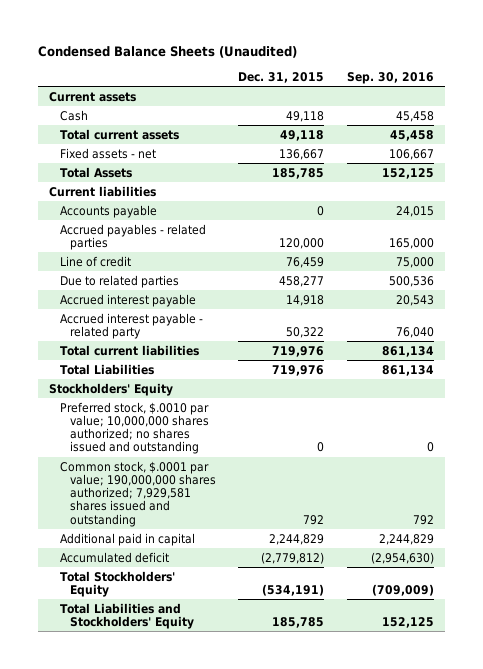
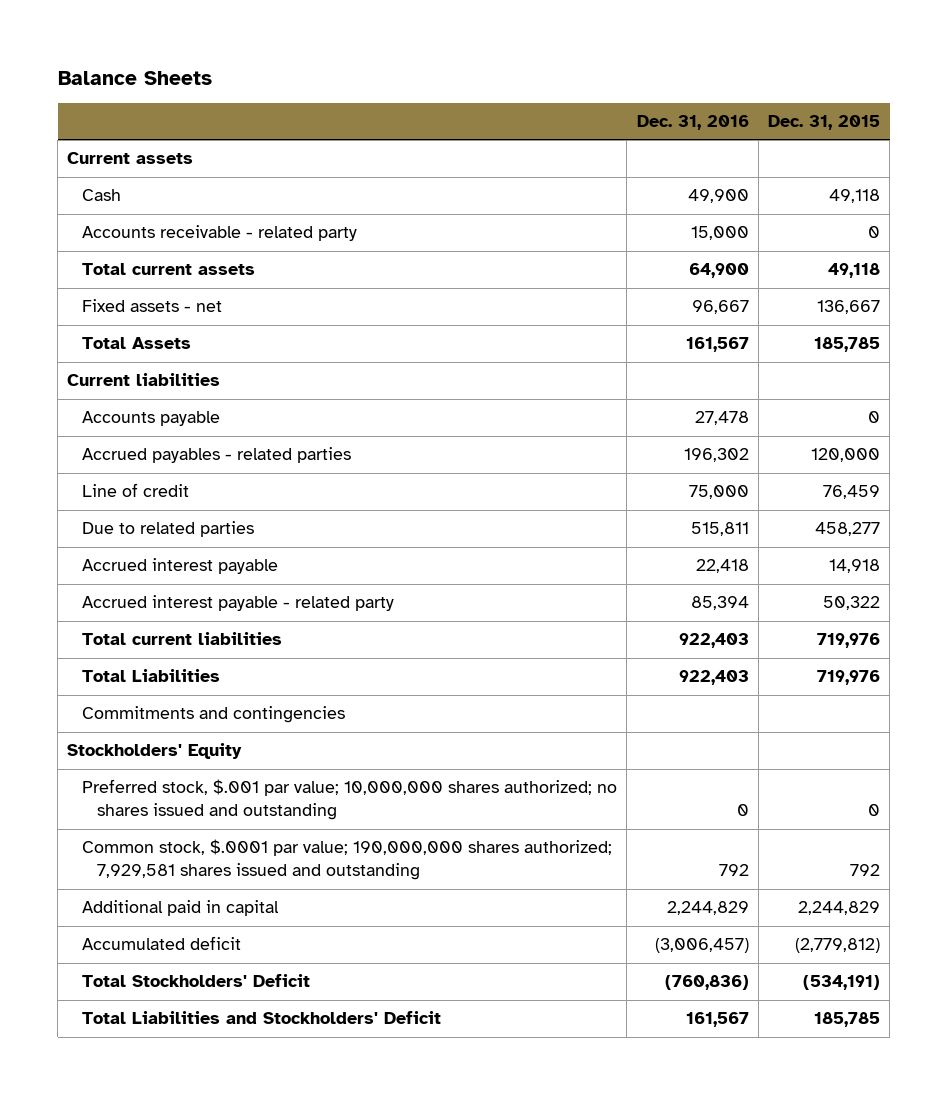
[38,45,298,58] Condensed Balance Sheets (Unaudited) -> [57,71,212,86] Balance Sheets
[346,71,434,84] Sep. 30, 2016 -> none
none -> [636,115,749,131] Dec. 31, 2016
none -> [82,225,358,242] Accounts receivable - related party
none -> [82,706,346,724] Commitments and contingencies
[59,401,209,455] Preferred stock, $.0010 par value; 10,000,000 shares authorized; no shares issued and outstanding -> [82,779,618,821] Preferred stock, $.001 par value; 10,000,000 shares authorized; no shares issued and outstanding
[59,570,175,597] Total Stockholders' Equity -> [82,974,311,988] Total Stockholders' Deficit
[59,602,194,629] Total Liabilities and Stockholders' Equity -> [82,1011,442,1025] Total Liabilities and Stockholders' Deficit

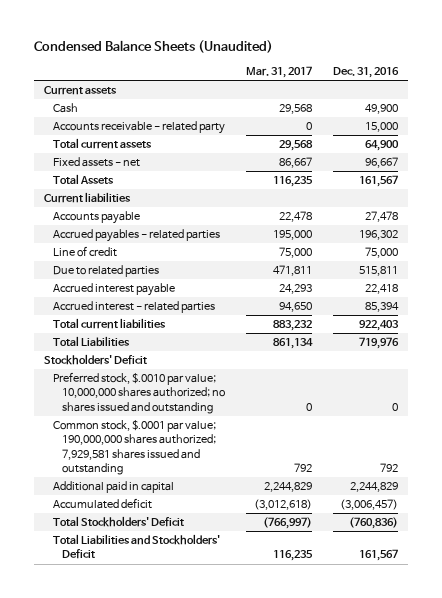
[57,71,212,86] Balance Sheets -> [33,40,273,54] Condensed Balance Sheets (Unaudited)
[768,115,881,131] Dec. 31, 2015 -> none
none -> [245,66,312,79] Mar. 31, 2017
[82,595,395,612] Accrued interest payable - related party -> [53,301,216,314] Accrued interest - related parties
[82,706,346,724] Commitments and contingencies -> none
[678,670,749,686] 922,403 -> [358,337,399,350] 719,976
[67,743,243,760] Stockholders' Equity -> [44,354,148,366] Stockholders' Deficit
[82,779,618,821] Preferred stock, $.001 par value; 10,000,000 shares authorized; no shares issued and outstanding -> [53,372,225,414] Preferred stock, $.0010 par value; 10,000,000 shares authorized; no shares issued and outstanding

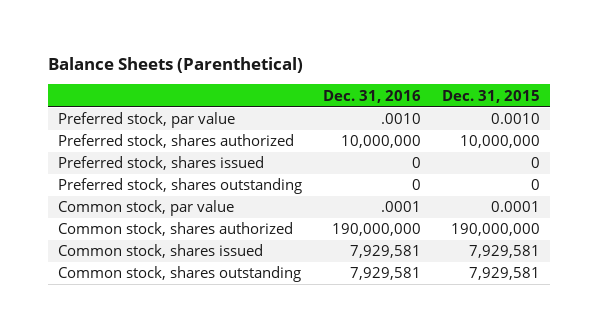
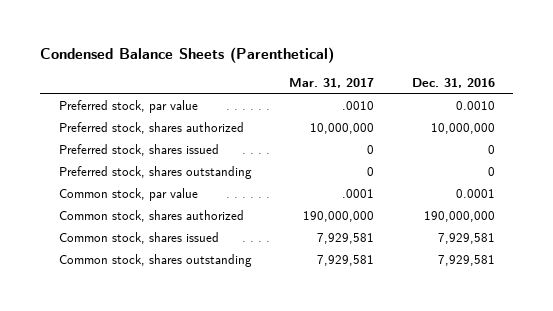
[47,57,303,74] Balance Sheets (Parenthetical) -> [39,47,334,64] Condensed Balance Sheets (Parenthetical)
[441,89,540,103] Dec. 31, 2015 -> none
none -> [289,78,375,89] Mar. 31, 2017
[380,113,421,125] .0010 -> [455,101,495,111] 0.0010
[380,201,421,213] .0001 -> [455,189,495,199] 0.0001

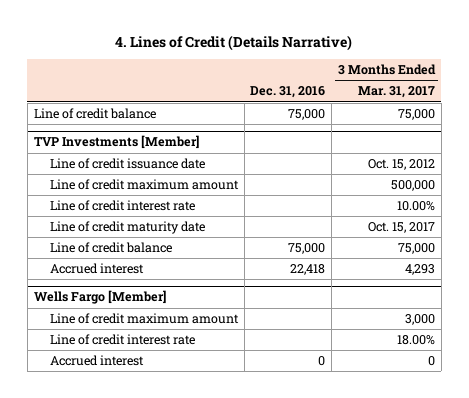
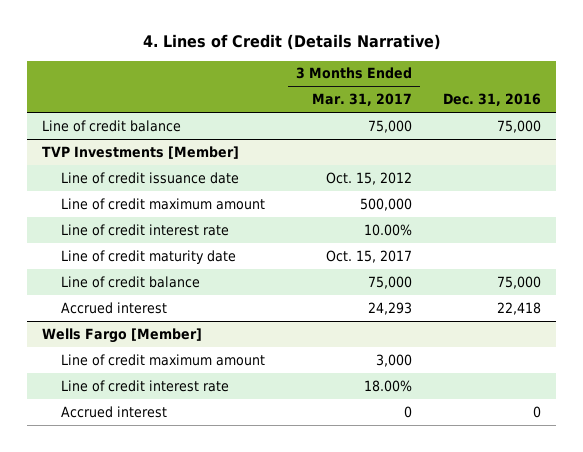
[405,264,436,276] 4,293 -> [367,301,412,315] 24,293

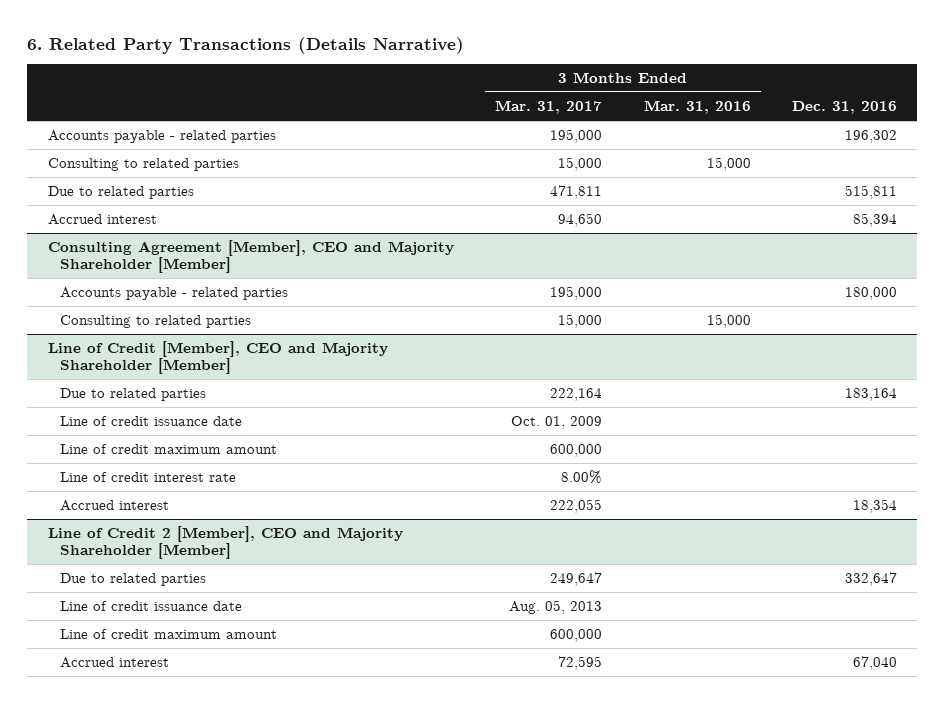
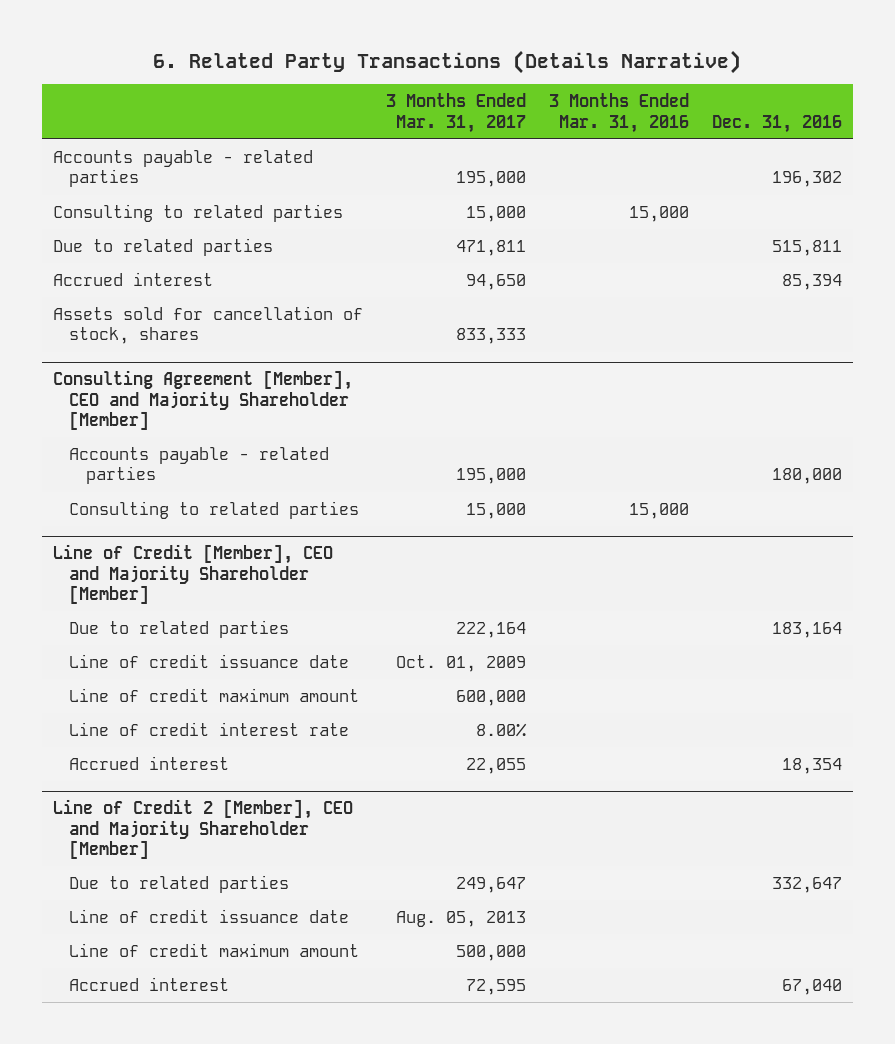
none -> [53,305,364,345] Assets sold for cancellation of stock, shares
[550,498,603,513] 222,055 -> [466,757,527,774] 22,055
[550,628,603,642] 600,000 -> [456,944,527,961] 500,000

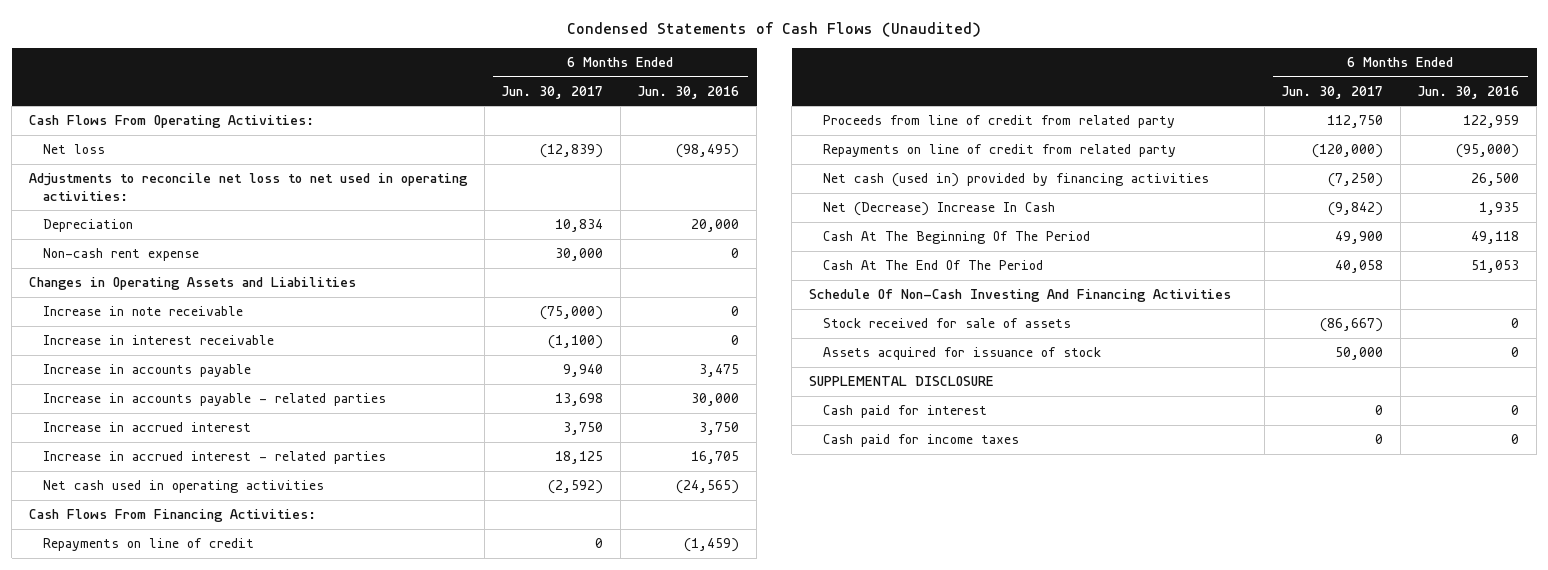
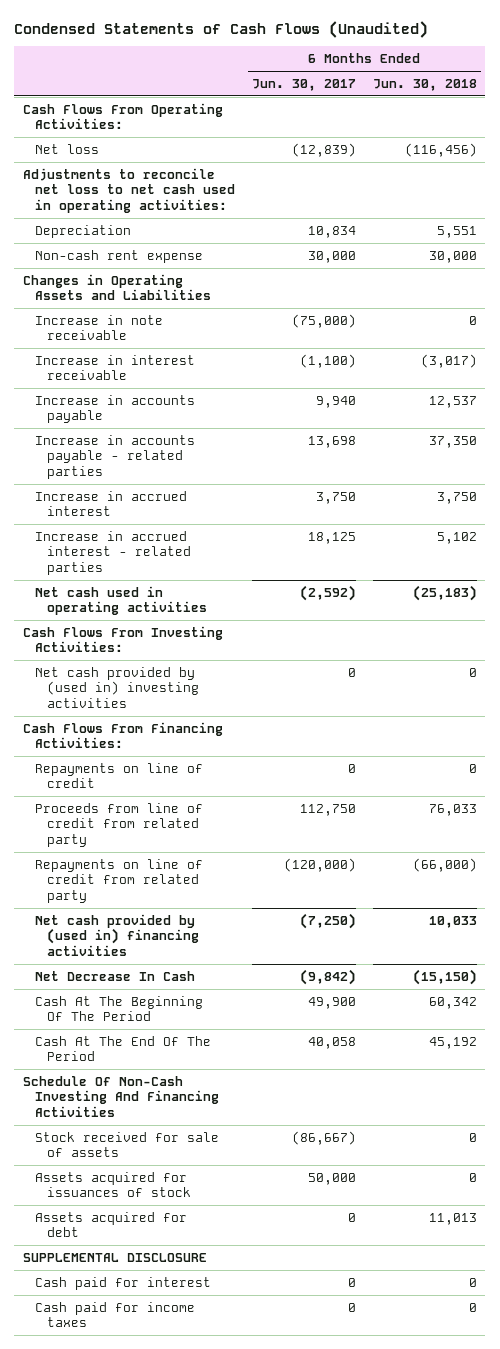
[637,85,740,99] Jun. 30, 2016 -> none
none -> [372,78,477,91] Jun. 30, 2018
[29,173,469,201] Adjustments to reconcile net loss to net used in operating activities: -> [22,167,235,213] Adjustments to reconcile net loss to net cash used in operating activities:
none -> [22,625,223,653] Cash Flows From Investing Activities:
none -> [34,666,200,708] Net cash provided by (used in) investing activities
[822,173,1209,188] Net cash (used in) provided by financing activities -> [34,913,200,956] Net cash provided by (used in) financing activities
[822,202,1055,217] Net (Decrease) Increase In Cash -> [34,970,195,981] Net Decrease In Cash
[822,347,1101,361] Assets acquired for issuance of stock -> [34,1171,192,1198] Assets acquired for issuances of stock
none -> [34,1211,187,1238] Assets acquired for debt

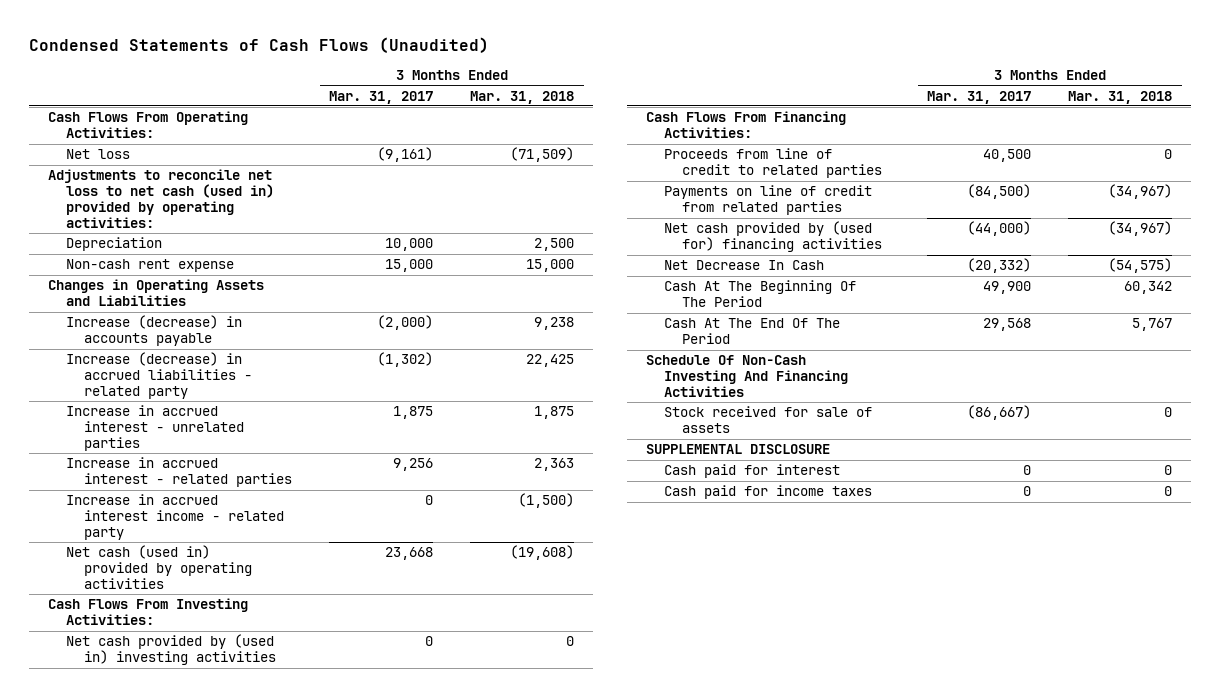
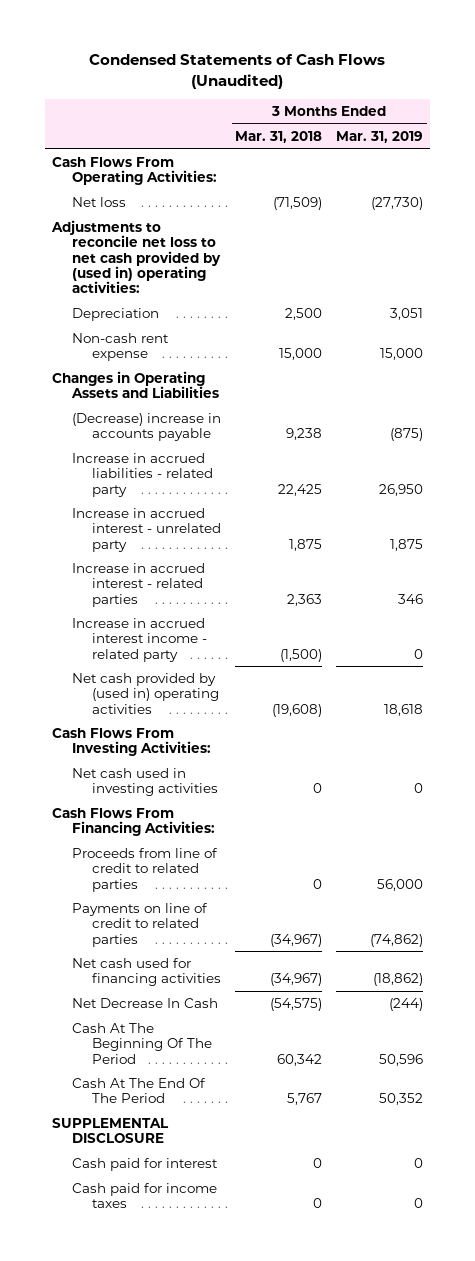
[329,90,434,104] Mar. 31, 2017 -> none
none -> [336,131,424,144] Mar. 31, 2019
[48,169,274,228] Adjustments to reconcile net loss to net cash (used in) provided by operating activities: -> [50,220,222,294] Adjustments to reconcile net loss to net cash provided by (used in) operating activities:
[65,315,242,347] Increase (decrease) in accounts payable -> [72,413,222,442] (Decrease) increase in accounts payable
[65,352,252,400] Increase (decrease) in accrued liabilities - related party -> [72,453,214,497] Increase in accrued liabilities - related party
[65,405,244,452] Increase in accrued interest - unrelated parties -> [72,508,222,552] Increase in accrued interest - unrelated party
[65,545,252,590] Net cash (used in) provided by operating activities -> [72,673,220,714] Net cash provided by (used in) operating activities
[65,634,276,666] Net cash provided by (used in) investing activities -> [72,768,219,797] Net cash used in investing activities
[663,185,872,216] Payments on line of credit from related parties -> [72,903,209,947] Payments on line of credit to related parties
[663,221,882,253] Net cash provided by (used for) financing activities -> [72,958,222,987] Net cash used for financing activities
[645,355,848,398] Schedule Of Non-Cash Investing And Financing Activities -> none
[663,406,872,434] Stock received for sale of assets -> none

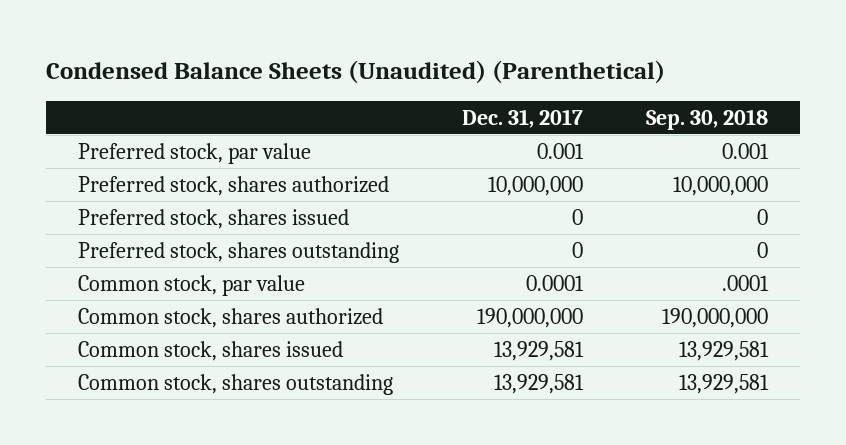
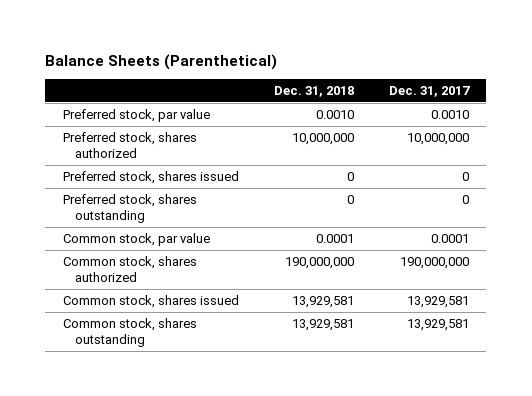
[46,60,666,85] Condensed Balance Sheets (Unaudited) (Parenthetical) -> [45,53,278,70] Balance Sheets (Parenthetical)
[646,108,769,130] Sep. 30, 2018 -> none
none -> [273,85,354,97] Dec. 31, 2018
[536,142,584,159] 0.001 -> [430,110,469,120] 0.0010

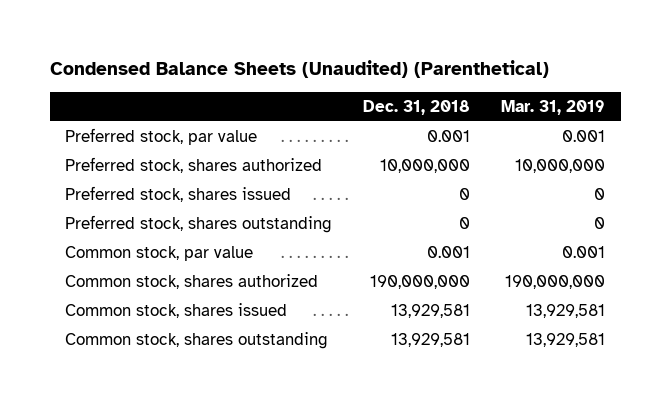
[45,53,278,70] Balance Sheets (Parenthetical) -> [49,60,549,79] Condensed Balance Sheets (Unaudited) (Parenthetical)
[388,85,470,97] Dec. 31, 2017 -> none
none -> [501,100,606,116] Mar. 31, 2019
[315,110,354,120] 0.0010 -> [427,129,471,142] 0.001
[315,234,354,244] 0.0001 -> [427,245,471,258] 0.001

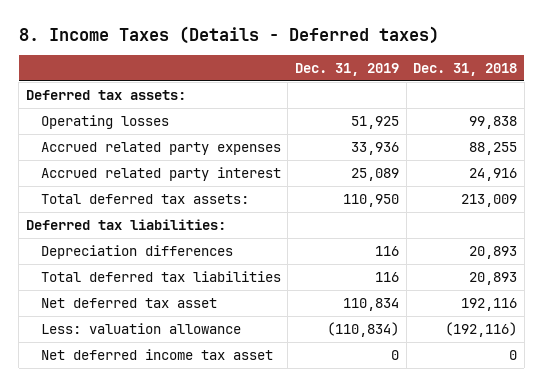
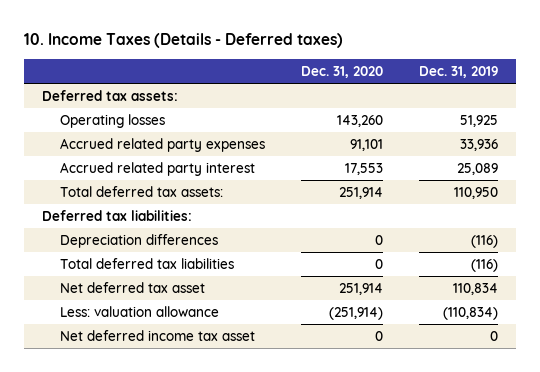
[18,25,439,44] 8. Income Taxes (Details - Deferred taxes) -> [24,33,344,49] 10. Income Taxes (Details - Deferred taxes)
[413,63,518,77] Dec. 31, 2018 -> none
none -> [300,65,383,78] Dec. 31, 2020
[375,246,400,257] 116 -> [470,234,498,248] (116)
[375,272,400,283] 116 -> [470,258,498,272] (116)

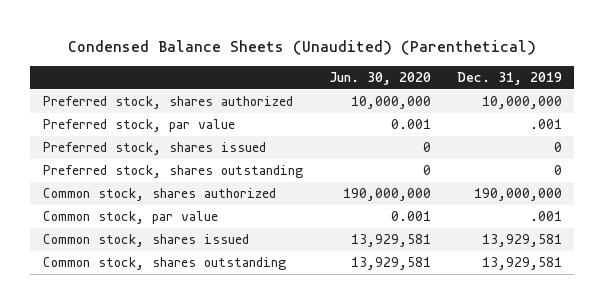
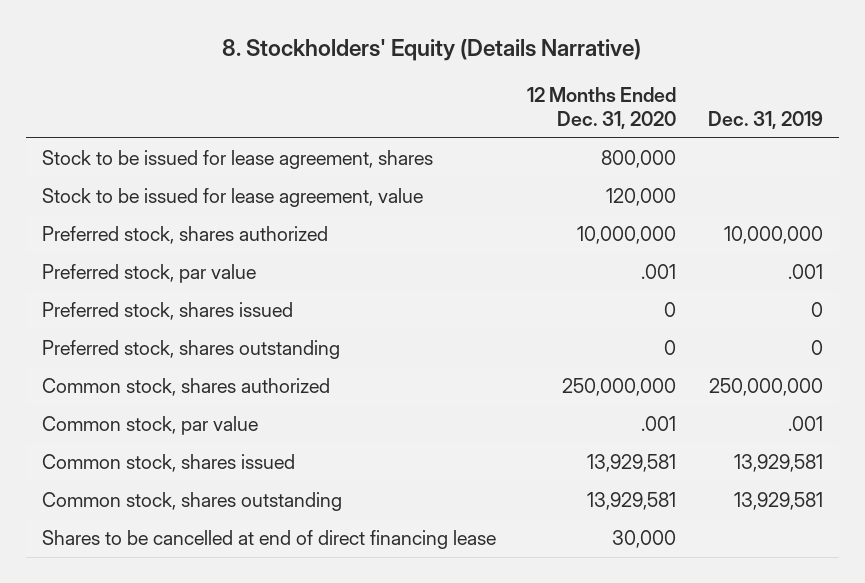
[68,39,537,55] Condensed Balance Sheets (Unaudited) (Parenthetical) -> [222,39,642,62] 8. Stockholders' Equity (Details Narrative)
[328,72,431,86] Jun. 30, 2020 -> none
none -> [527,87,677,129] 12 Months Ended Dec. 31, 2020
none -> [41,150,433,170] Stock to be issued for lease agreement, shares
none -> [41,188,423,208] Stock to be issued for lease agreement, value
[473,188,562,202] 190,000,000 -> [708,378,823,397] 250,000,000
none -> [41,530,496,550] Shares to be cancelled at end of direct financing lease

